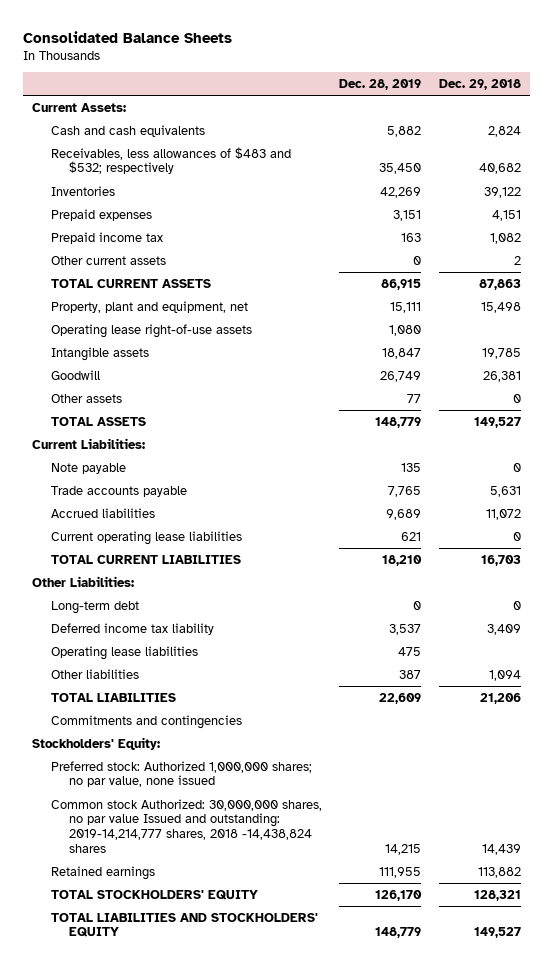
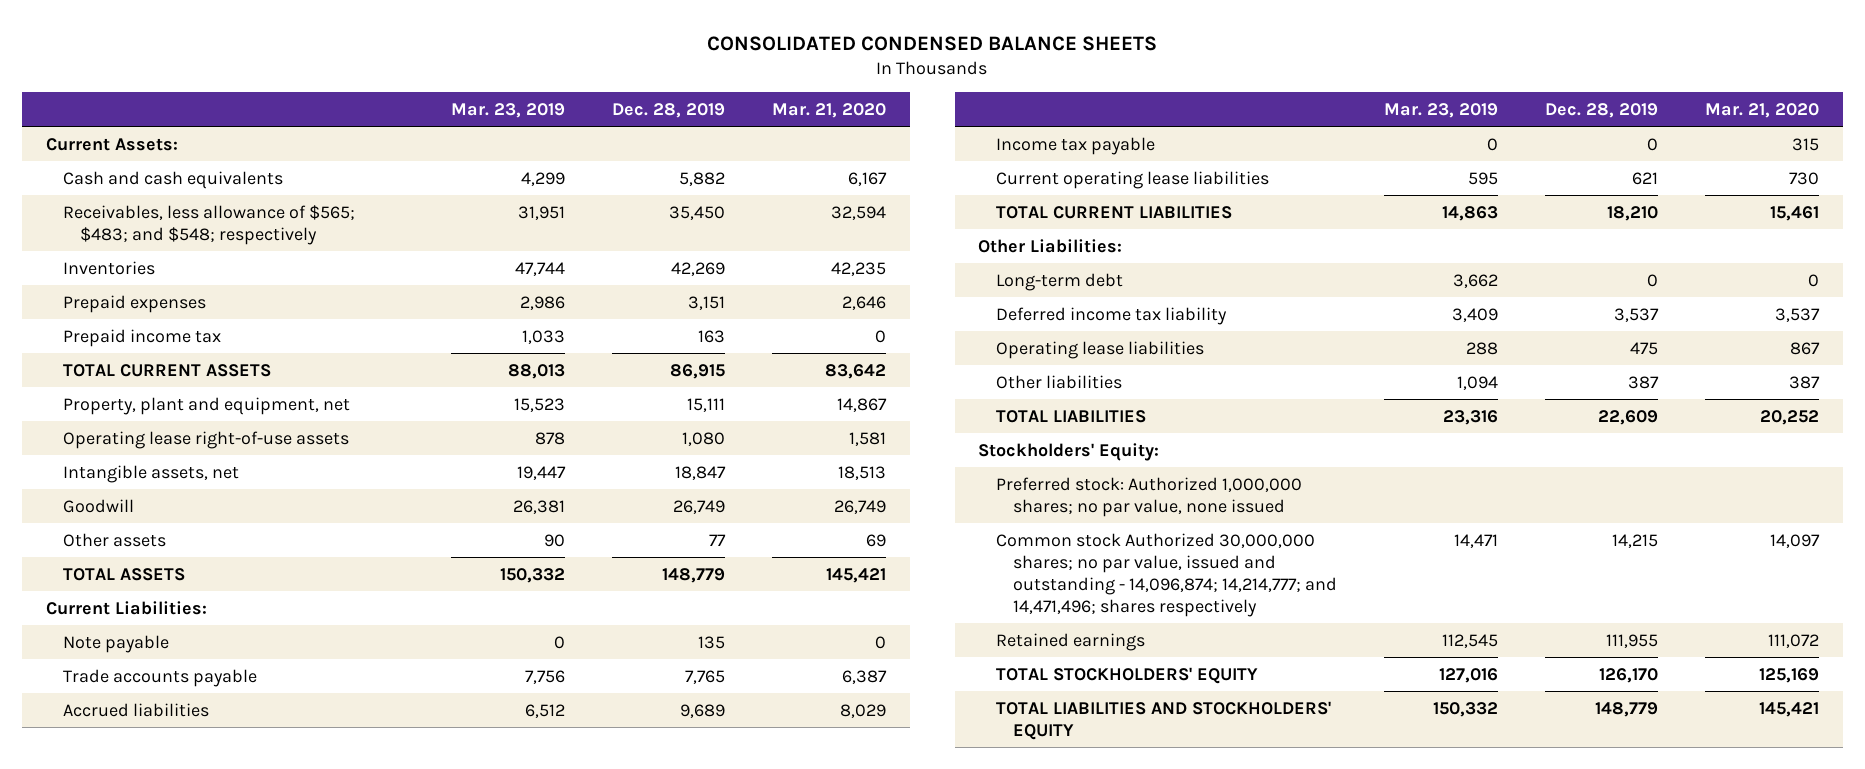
[23,30,233,43] Consolidated Balance Sheets -> [707,35,1158,51] CONSOLIDATED CONDENSED BALANCE SHEETS
[438,79,521,91] Dec. 29, 2018 -> none
none -> [450,102,565,118] Mar. 23, 2019
none -> [772,102,887,118] Mar. 21, 2020
[50,146,291,175] Receivables, less allowances of $483 and $532; respectively -> [62,204,355,245] Receivables, less allowance of $565; $483; and $548; respectively
[50,255,166,265] Other current assets -> none
[50,346,149,361] Intangible assets -> [62,464,239,483] Intangible assets, net
none -> [995,136,1155,155] Income tax payable
[50,714,242,729] Commitments and contingencies -> none
[50,798,322,853] Common stock Authorized: 30,000,000 shares, no par value Issued and outstanding: 2019-14,214,777 shares, 2018 -14,438,824 shares -> [995,532,1337,617] Common stock Authorized 30,000,000 shares; no par value, issued and outstanding - 14,096,874; 14,214,777; and 14,471,496; shares respectively

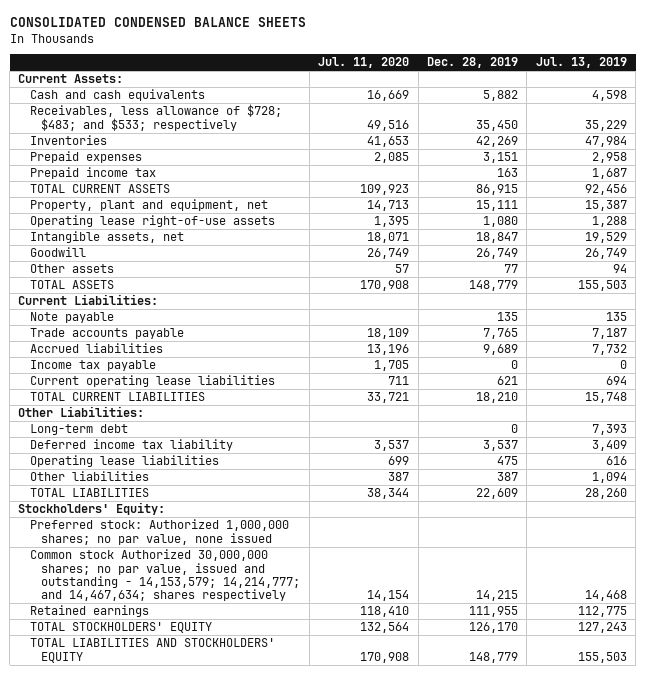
[450,102,565,118] Mar. 23, 2019 -> none
[772,102,887,118] Mar. 21, 2020 -> none
none -> [318,57,410,69] Jul. 11, 2020
none -> [535,57,627,69] Jul. 13, 2019
[62,204,355,245] Receivables, less allowance of $565; $483; and $548; respectively -> [29,104,282,131] Receivables, less allowance of $728; $483; and $533; respectively
[995,532,1337,617] Common stock Authorized 30,000,000 shares; no par value, issued and outstanding - 14,096,874; 14,214,777; and 14,471,496; shares respectively -> [29,549,301,602] Common stock Authorized 30,000,000 shares; no par value, issued and outstanding - 14,153,579; 14,214,777; and 14,467,634; shares respectively

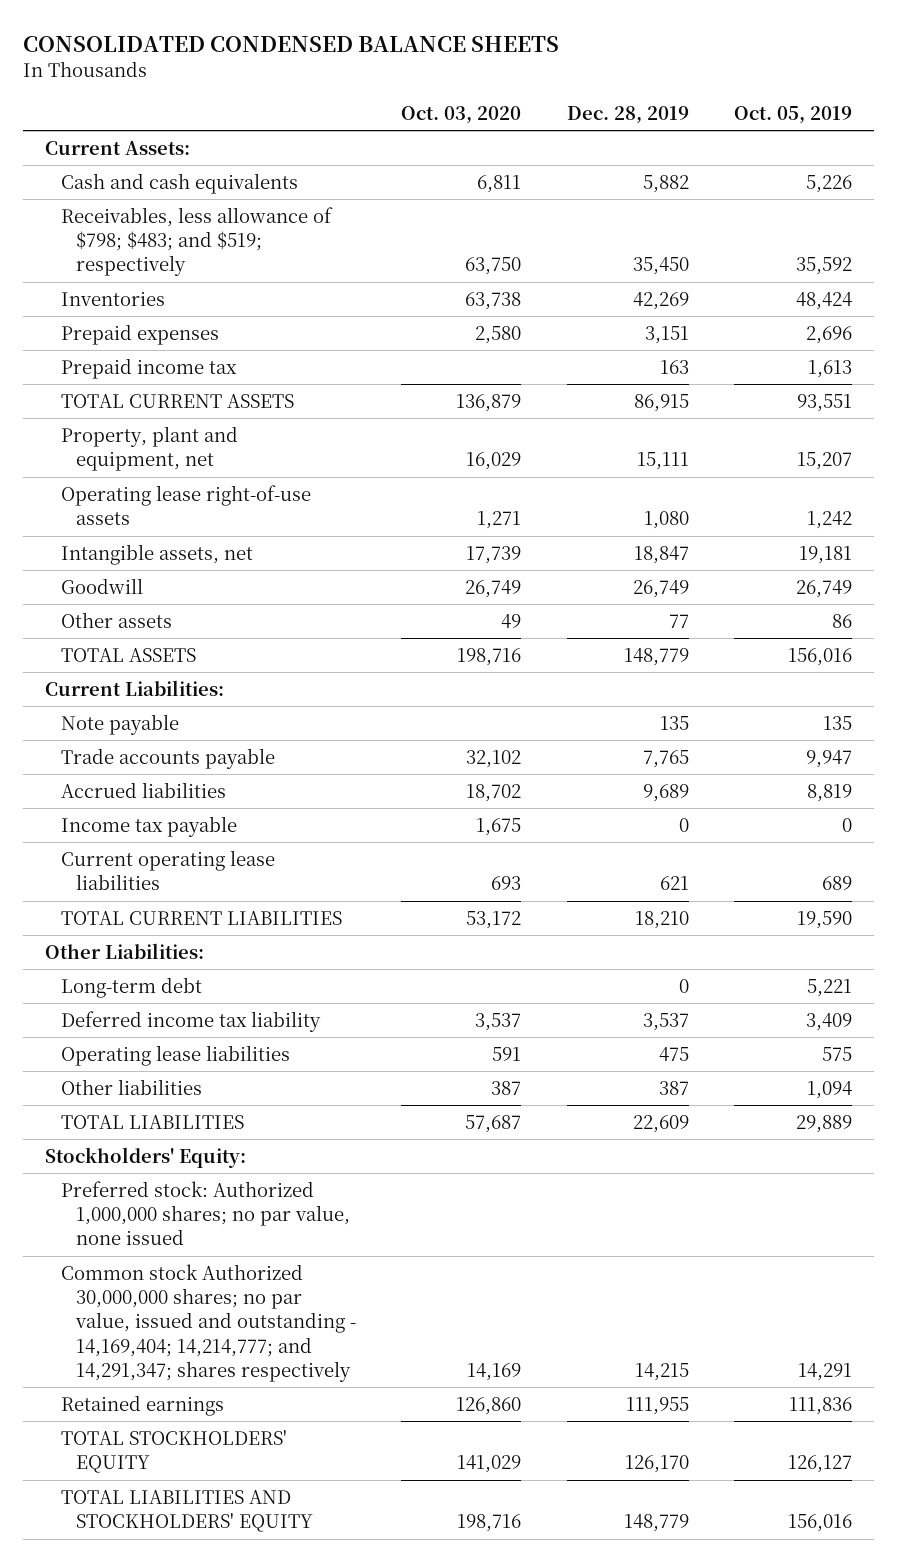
[318,57,410,69] Jul. 11, 2020 -> none
[535,57,627,69] Jul. 13, 2019 -> none
none -> [401,105,522,124] Oct. 03, 2020
none -> [733,105,852,124] Oct. 05, 2019
[29,104,282,131] Receivables, less allowance of $728; $483; and $533; respectively -> [60,207,333,277] Receivables, less allowance of $798; $483; and $519; respectively
[29,549,301,602] Common stock Authorized 30,000,000 shares; no par value, issued and outstanding - 14,153,579; 14,214,777; and 14,467,634; shares respectively -> [60,1264,357,1382] Common stock Authorized 30,000,000 shares; no par value, issued and outstanding - 14,169,404; 14,214,777; and 14,291,347; shares respectively

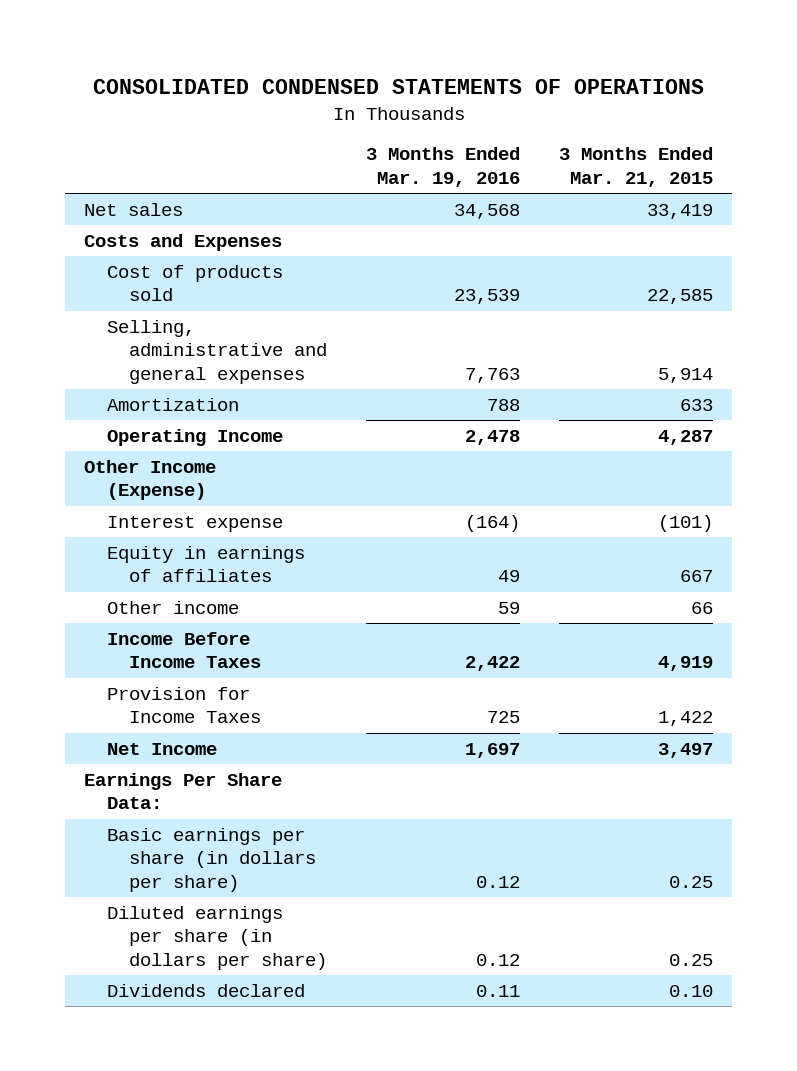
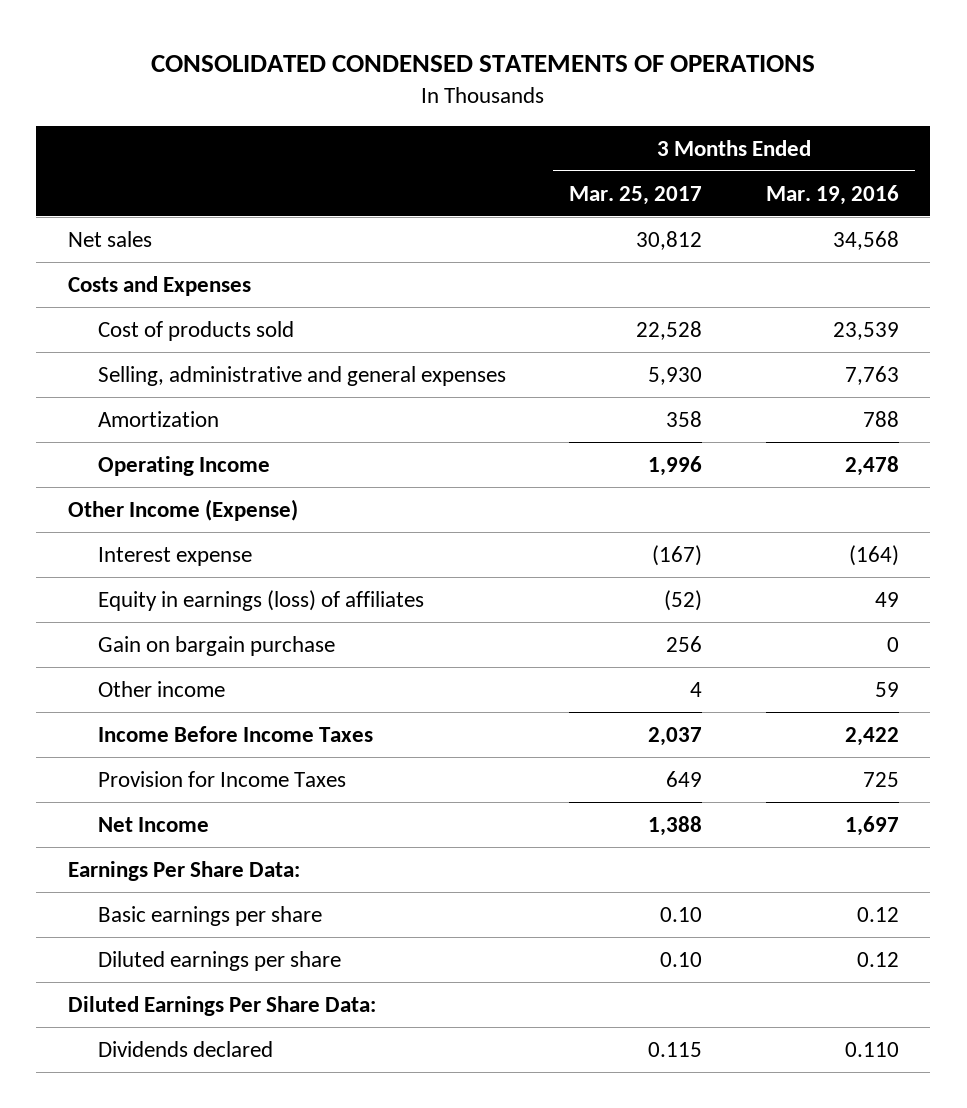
[558,147,713,188] 3 Months Ended Mar. 21, 2015 -> none
none -> [569,185,703,205] Mar. 25, 2017
[106,545,305,583] Equity in earnings of affiliates -> [97,589,424,611] Equity in earnings (loss) of affiliates
none -> [97,635,335,656] Gain on bargain purchase
[106,827,317,893] Basic earnings per share (in dollars per share) -> [97,905,322,926] Basic earnings per share
[106,905,328,971] Diluted earnings per share (in dollars per share) -> [97,950,341,971] Diluted earnings per share
none -> [67,995,376,1016] Diluted Earnings Per Share Data:
[476,984,521,997] 0.11 -> [844,1041,899,1057] 0.110

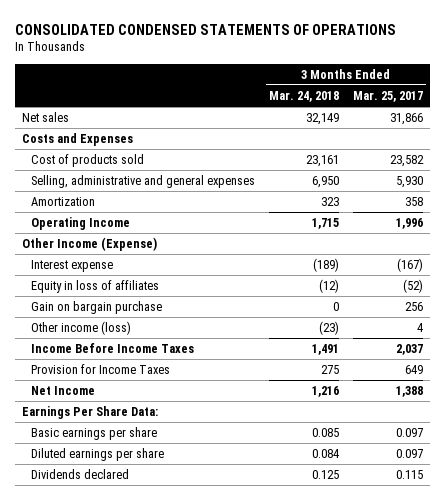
[765,184,899,205] Mar. 19, 2016 -> none
none -> [268,90,339,102] Mar. 24, 2018
[636,230,703,250] 30,812 -> [389,112,423,125] 31,866
[636,320,703,340] 22,528 -> [389,154,424,167] 23,582
[97,589,424,611] Equity in earnings (loss) of affiliates -> [31,279,160,293] Equity in loss of affiliates
[97,680,225,697] Other income -> [31,320,132,335] Other income (loss)
[67,995,376,1016] Diluted Earnings Per Share Data: -> none
[660,906,703,922] 0.10 -> [395,427,423,437] 0.097
[660,951,703,967] 0.10 -> [395,448,423,458] 0.097

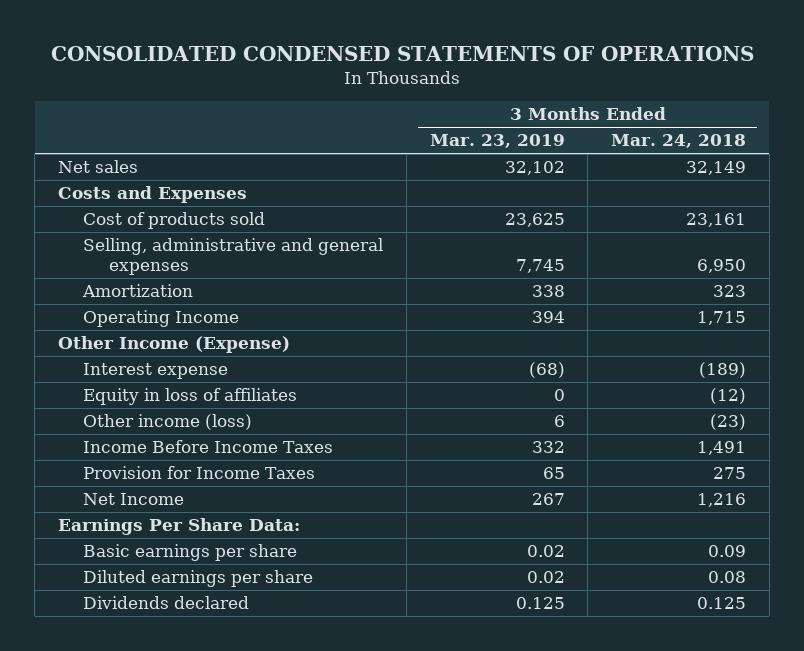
[352,90,423,102] Mar. 25, 2017 -> none
none -> [429,134,565,149] Mar. 23, 2019
[31,300,163,314] Gain on bargain purchase -> none
[311,427,339,437] 0.085 -> [707,545,746,558] 0.09
[311,448,339,458] 0.084 -> [707,571,746,584] 0.08

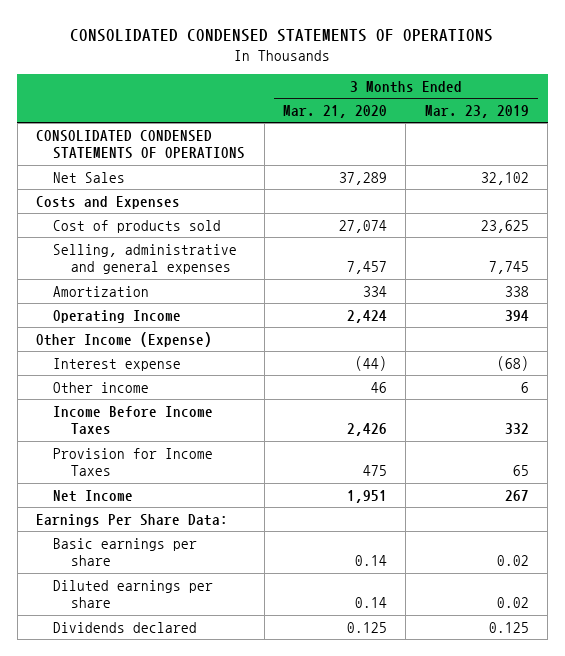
[610,134,746,149] Mar. 24, 2018 -> none
none -> [283,104,388,118] Mar. 21, 2020
none -> [36,129,246,160] CONSOLIDATED CONDENSED STATEMENTS OF OPERATIONS
[58,160,139,174] Net sales -> [53,171,126,183] Net Sales
[83,388,298,406] Equity in loss of affiliates -> none
[83,414,253,431] Other income (loss) -> [53,381,150,393] Other income

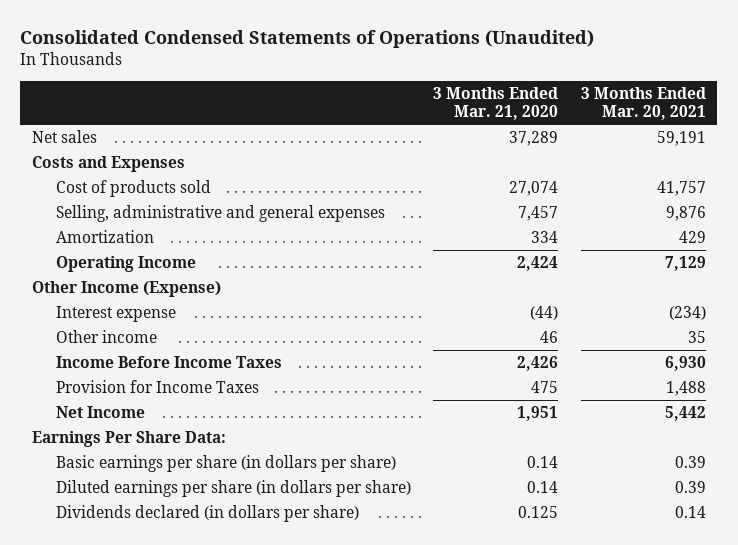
[70,28,494,42] CONSOLIDATED CONDENSED STATEMENTS OF OPERATIONS -> [20,30,595,49] Consolidated Condensed Statements of Operations (Unaudited)
[424,104,529,118] Mar. 23, 2019 -> none
none -> [581,87,707,121] 3 Months Ended Mar. 20, 2021
[36,129,246,160] CONSOLIDATED CONDENSED STATEMENTS OF OPERATIONS -> none
[53,171,126,183] Net Sales -> [31,130,97,144] Net sales
[53,537,198,567] Basic earnings per share -> [55,455,396,473] Basic earnings per share (in dollars per share)
[53,579,214,609] Diluted earnings per share -> [55,480,411,498] Diluted earnings per share (in dollars per share)
[53,621,198,633] Dividends declared -> [55,505,359,523] Dividends declared (in dollars per share)

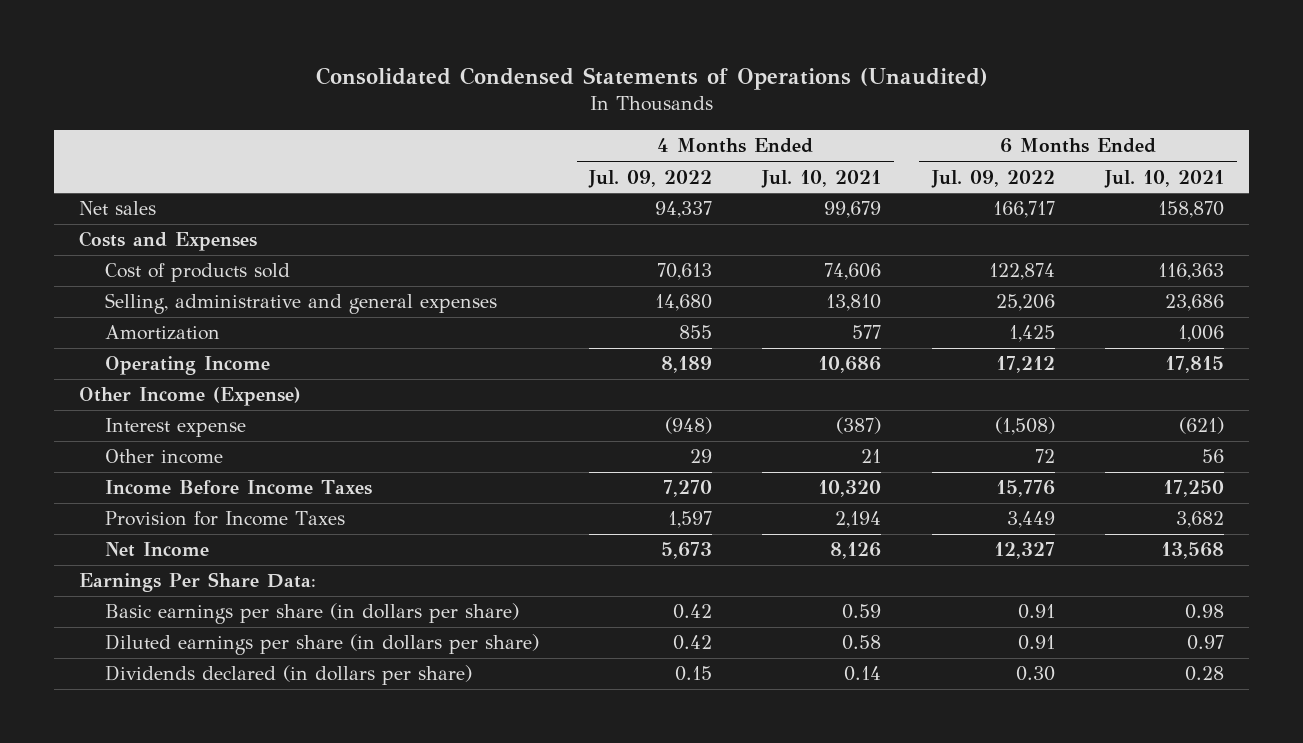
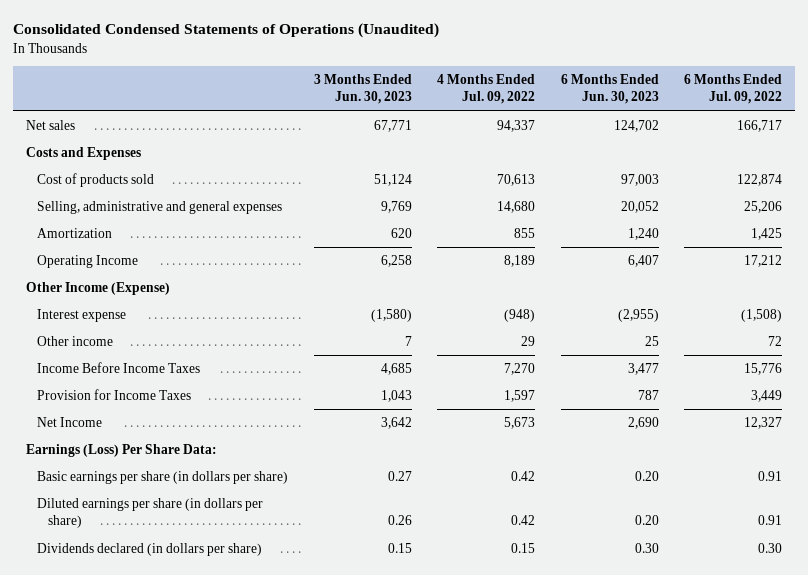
[761,169,882,188] Jul. 10, 2021 -> none
[1104,169,1225,188] Jul. 10, 2021 -> none
none -> [313,74,412,105] 3 Months Ended Jun. 30, 2023
none -> [560,74,659,105] 6 Months Ended Jun. 30, 2023
[79,572,317,593] Earnings Per Share Data: -> [26,444,218,458] Earnings (Loss) Per Share Data:

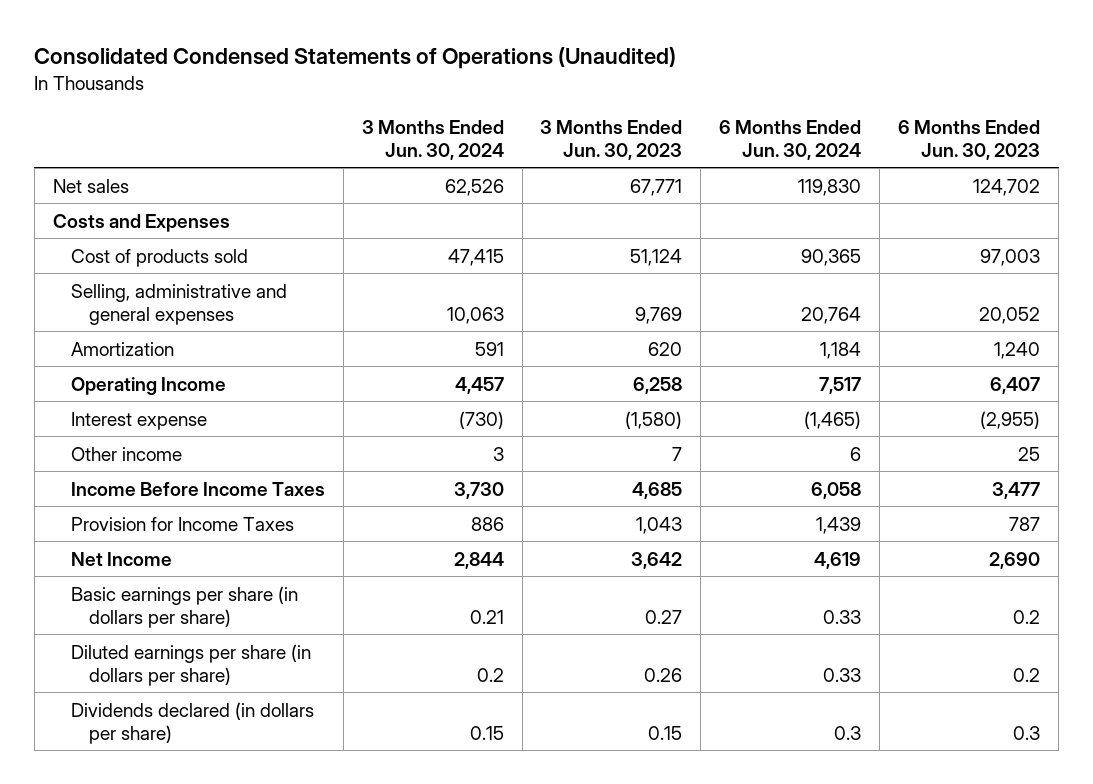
[437,74,536,105] 4 Months Ended Jul. 09, 2022 -> none
[684,74,783,105] 6 Months Ended Jul. 09, 2022 -> none
none -> [361,119,504,160] 3 Months Ended Jun. 30, 2024
none -> [719,119,862,160] 6 Months Ended Jun. 30, 2024
[26,282,171,296] Other Income (Expense) -> none
[26,444,218,458] Earnings (Loss) Per Share Data: -> none
[634,471,659,482] 0.20 -> [1013,609,1041,624] 0.2
[634,515,659,526] 0.20 -> [1013,667,1041,682] 0.2
[634,543,659,554] 0.30 -> [1013,725,1041,740] 0.3

